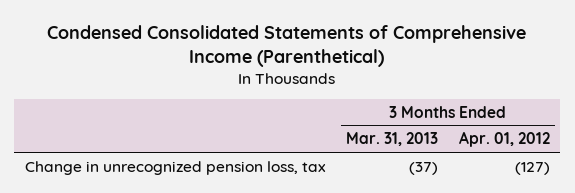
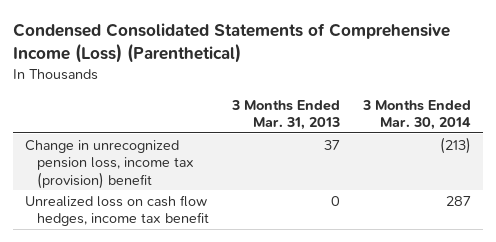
[47,24,527,67] Condensed Consolidated Statements of Comprehensive Income (Parenthetical) -> [13,23,451,64] Condensed Consolidated Statements of Comprehensive Income (Loss) (Parenthetical)
[458,131,550,148] Apr. 01, 2012 -> none
none -> [362,99,472,131] 3 Months Ended Mar. 30, 2014
[24,160,326,175] Change in unrecognized pension loss, tax -> [25,139,194,189] Change in unrecognized pension loss, income tax (provision) benefit
[409,161,439,175] (37) -> [323,139,340,150] 37
none -> [25,194,209,227] Unrealized loss on cash flow hedges, income tax benefit

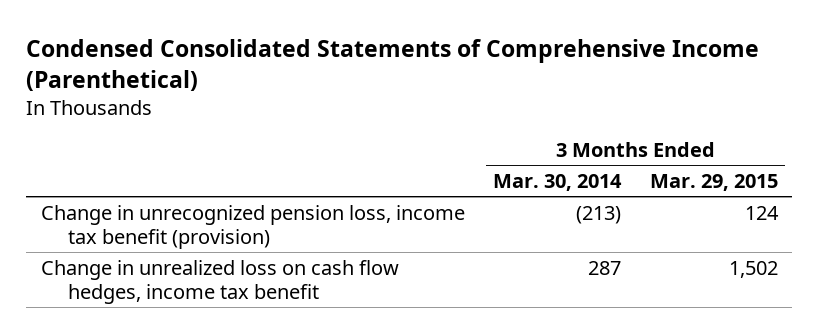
[13,23,451,64] Condensed Consolidated Statements of Comprehensive Income (Loss) (Parenthetical) -> [26,39,760,92] Condensed Consolidated Statements of Comprehensive Income (Parenthetical)
[230,99,340,131] 3 Months Ended Mar. 31, 2013 -> none
none -> [650,174,779,192] Mar. 29, 2015
[25,139,194,189] Change in unrecognized pension loss, income tax (provision) benefit -> [40,204,465,249] Change in unrecognized pension loss, income tax benefit (provision)
[25,194,209,227] Unrealized loss on cash flow hedges, income tax benefit -> [40,259,399,304] Change in unrealized loss on cash flow hedges, income tax benefit

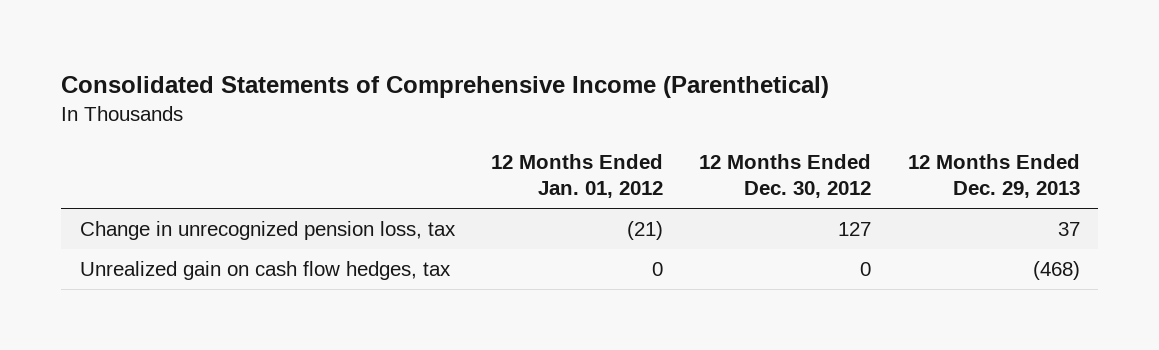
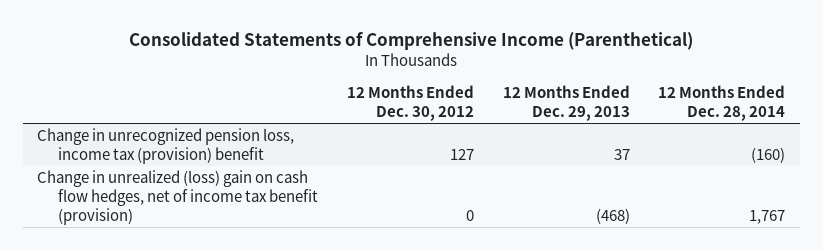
[490,154,663,199] 12 Months Ended Jan. 01, 2012 -> none
none -> [658,85,786,122] 12 Months Ended Dec. 28, 2014
[79,221,456,241] Change in unrecognized pension loss, tax -> [37,127,295,165] Change in unrecognized pension loss, income tax (provision) benefit
[79,261,451,281] Unrealized gain on cash flow hedges, tax -> [37,169,319,226] Change in unrealized (loss) gain on cash flow hedges, net of income tax benefit (provision)

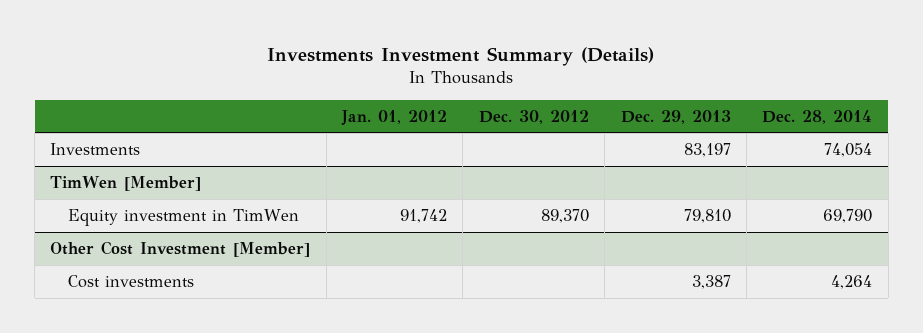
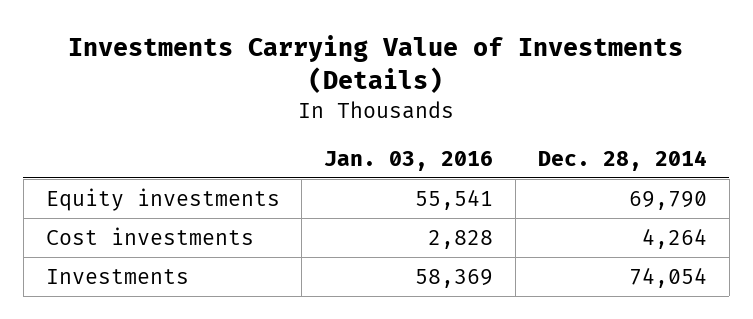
[267,46,655,66] Investments Investment Summary (Details) -> [68,35,684,94] Investments Carrying Value of Investments (Details)
[341,109,448,125] Jan. 01, 2012 -> none
[478,109,589,124] Dec. 30, 2012 -> none
[620,109,731,124] Dec. 29, 2013 -> none
none -> [324,150,494,171] Jan. 03, 2016
[50,176,202,192] TimWen [Member] -> none
[50,241,311,258] Other Cost Investment [Member] -> none
[68,209,300,227] Equity investment in TimWen -> [45,187,280,211] Equity investments
[50,143,141,156] Investments -> [45,268,189,284] Investments

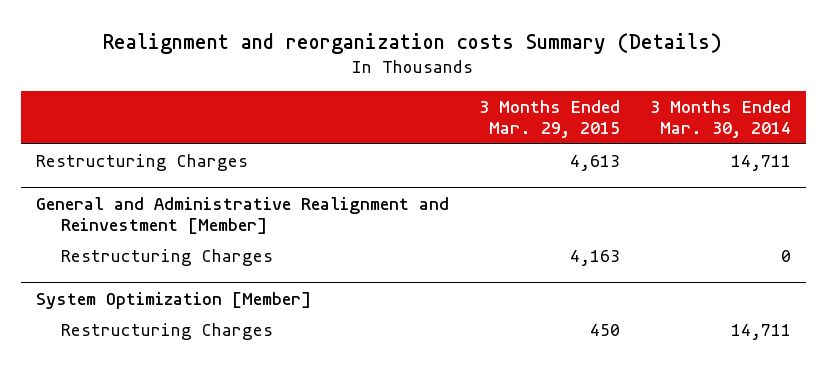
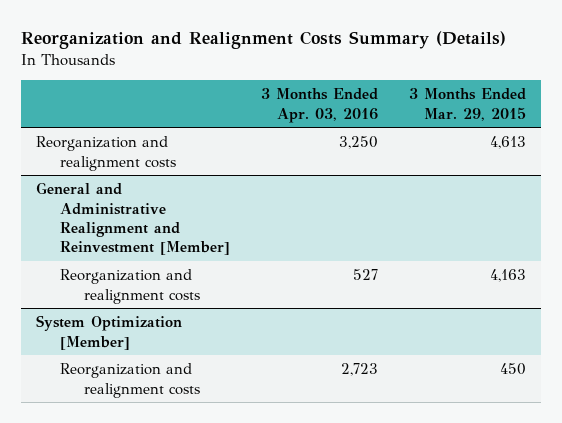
[103,32,723,54] Realignment and reorganization costs Summary (Details) -> [20,31,506,50] Reorganization and Realignment Costs Summary (Details)
[649,100,791,139] 3 Months Ended Mar. 30, 2014 -> none
none -> [261,88,379,123] 3 Months Ended Apr. 03, 2016
[35,154,248,172] Restructuring Charges -> [36,136,177,171] Reorganization and realignment costs
[60,249,273,267] Restructuring Charges -> [60,269,201,304] Reorganization and realignment costs
[60,323,273,341] Restructuring Charges -> [60,363,201,398] Reorganization and realignment costs

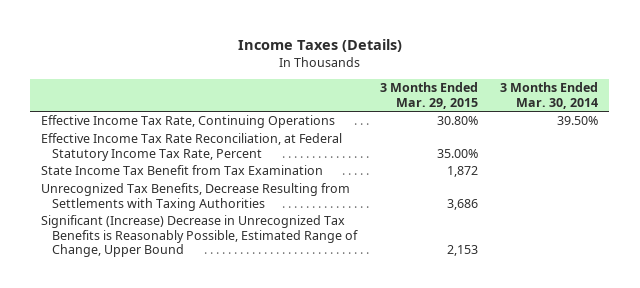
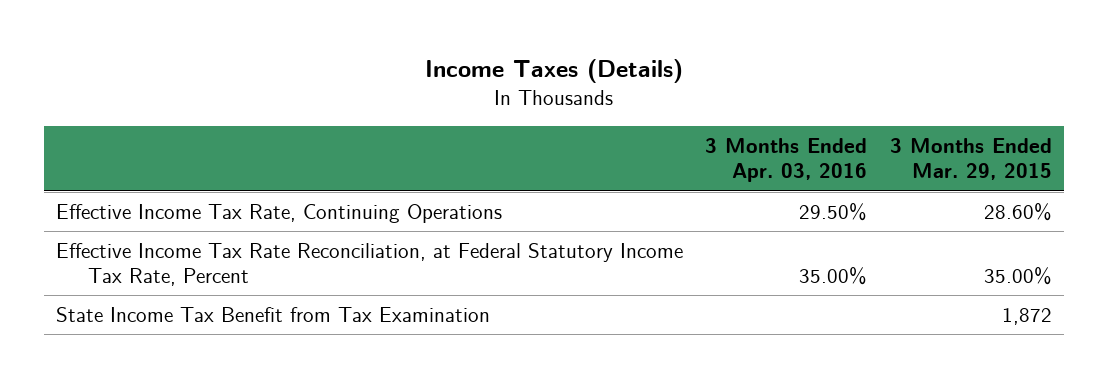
[500,82,599,109] 3 Months Ended Mar. 30, 2014 -> none
none -> [705,138,868,183] 3 Months Ended Apr. 03, 2016
[436,116,478,126] 30.80% -> [984,202,1053,221] 28.60%
[41,183,351,211] Unrecognized Tax Benefits, Decrease Resulting from Settlements with Taxing Authorities -> none
[41,215,359,258] Significant (Increase) Decrease in Unrecognized Tax Benefits is Reasonably Possible, Estimated Range of Change, Upper Bound -> none

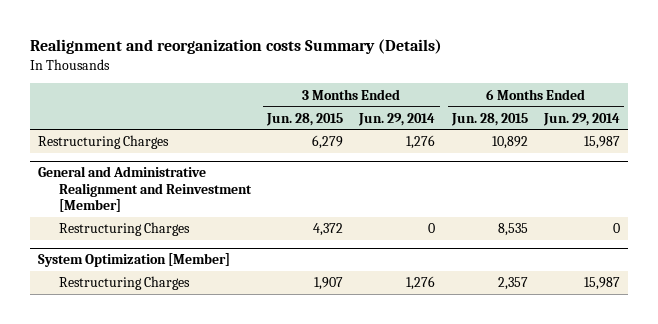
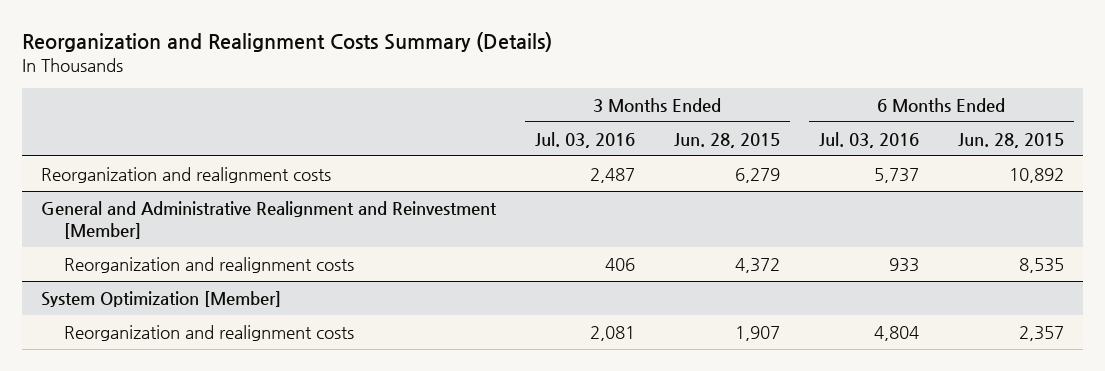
[29,39,442,55] Realignment and reorganization costs Summary (Details) -> [21,32,552,53] Reorganization and Realignment Costs Summary (Details)
[358,112,436,126] Jun. 29, 2014 -> none
[543,112,621,126] Jun. 29, 2014 -> none
none -> [534,131,635,148] Jul. 03, 2016
none -> [818,131,919,148] Jul. 03, 2016
[37,135,169,150] Restructuring Charges -> [40,166,331,183] Reorganization and realignment costs
[58,222,190,237] Restructuring Charges -> [63,256,354,273] Reorganization and realignment costs
[58,276,190,291] Restructuring Charges -> [63,324,354,341] Reorganization and realignment costs

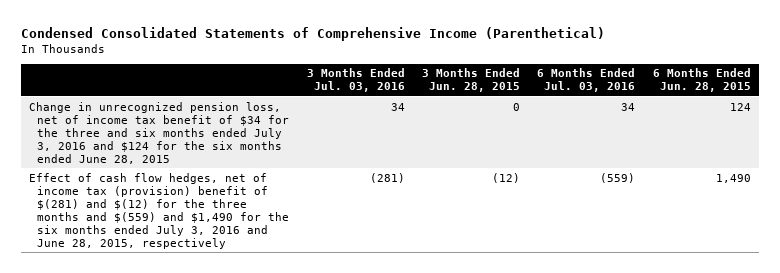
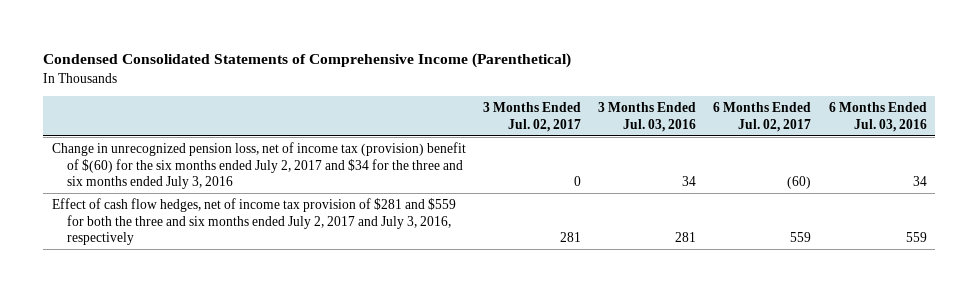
[422,68,521,93] 3 Months Ended Jun. 28, 2015 -> none
[652,68,751,93] 6 Months Ended Jun. 28, 2015 -> none
none -> [482,102,581,132] 3 Months Ended Jul. 02, 2017
none -> [713,102,812,132] 6 Months Ended Jul. 02, 2017
[29,101,290,164] Change in unrecognized pension loss, net of income tax benefit of $34 for the three and six months ended July 3, 2016 and $124 for the six months ended June 28, 2015 -> [51,141,466,190] Change in unrecognized pension loss, net of income tax (provision) benefit of $(60) for the six months ended July 2, 2017 and $34 for the three and six months ended July 3, 2016
[29,172,290,249] Effect of cash flow hedges, net of income tax (provision) benefit of $(281) and $(12) for the three months and $(559) and $1,490 for the six months ended July 3, 2016 and June 28, 2015, respectively -> [51,197,456,246] Effect of cash flow hedges, net of income tax provision of $281 and $559 for both the three and six months ended July 2, 2017 and July 3, 2016, respectively
[369,172,405,183] (281) -> [675,232,697,243] 281
[600,172,636,183] (559) -> [905,232,927,243] 559

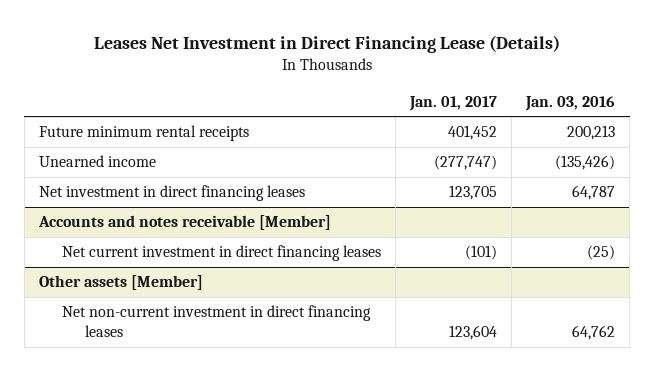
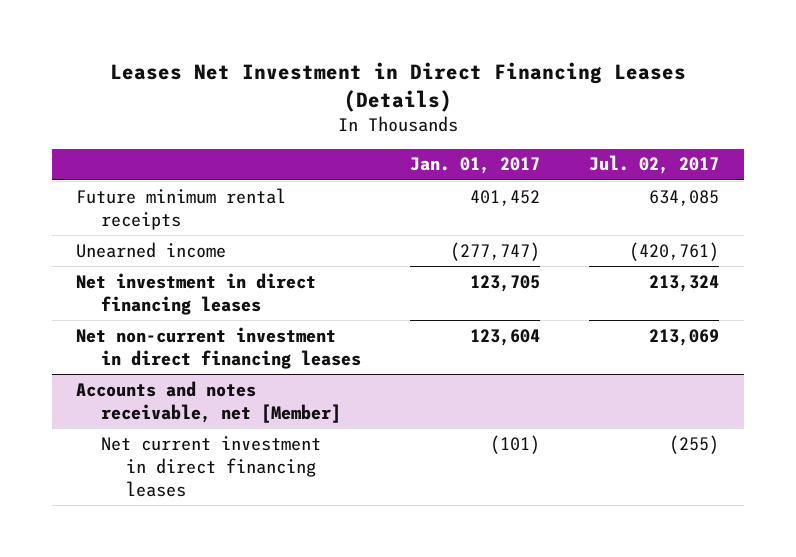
[94,35,561,54] Leases Net Investment in Direct Financing Lease (Details) -> [109,62,686,113] Leases Net Investment in Direct Financing Leases (Details)
[525,95,616,111] Jan. 03, 2016 -> none
none -> [589,155,720,175] Jul. 02, 2017
[37,215,331,231] Accounts and notes receivable [Member] -> none
[62,245,382,262] Net current investment in direct financing leases -> none
[38,275,203,291] Other assets [Member] -> none
none -> [76,380,342,423] Accounts and notes receivable, net [Member]
none -> [101,435,322,497] Net current investment in direct financing leases

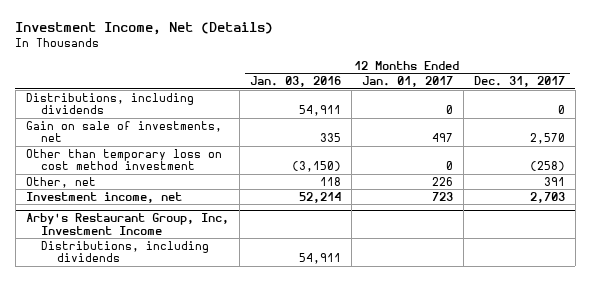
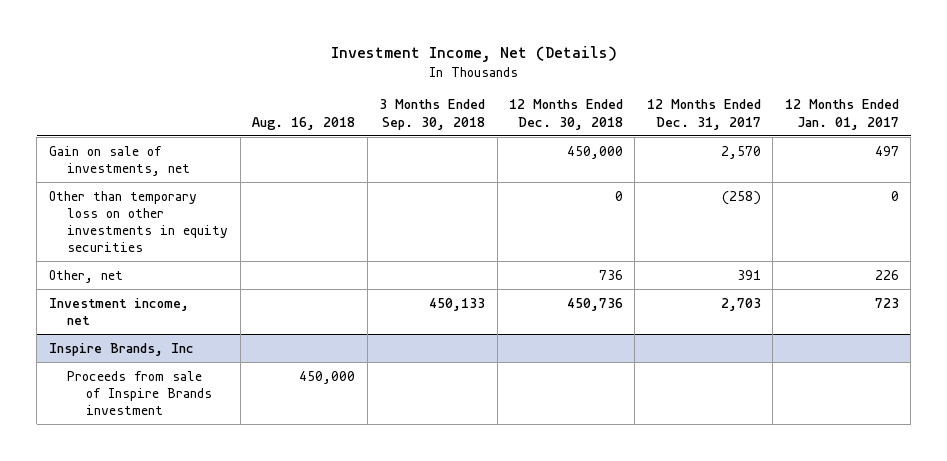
[249,75,341,87] Jan. 03, 2016 -> none
none -> [252,116,356,130] Aug. 16, 2018
none -> [379,99,486,130] 3 Months Ended Sep. 30, 2018
none -> [508,99,623,130] 12 Months Ended Dec. 30, 2018
[25,92,194,115] Distributions, including dividends -> none
[25,148,222,171] Other than temporary loss on cost method investment -> [48,190,229,253] Other than temporary loss on other investments in equity securities
[25,213,229,235] Arby's Restaurant Group, Inc, Investment Income -> none
[41,240,210,263] Distributions, including dividends -> none
none -> [48,342,194,356] Inspire Brands, Inc
none -> [67,370,213,416] Proceeds from sale of Inspire Brands investment

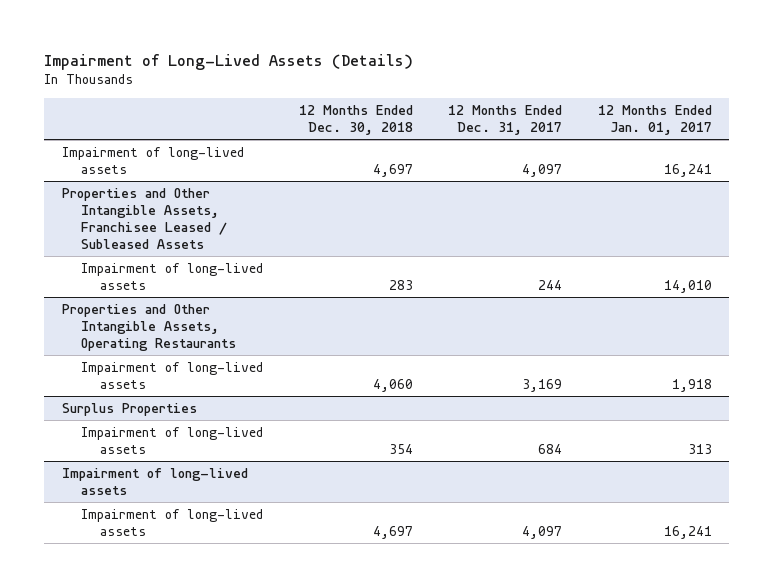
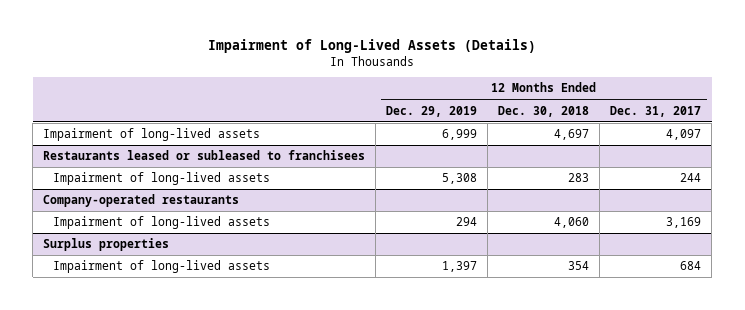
[597,105,712,136] 12 Months Ended Jan. 01, 2017 -> none
none -> [386,105,478,117] Dec. 29, 2019
[62,187,228,249] Properties and Other Intangible Assets, Franchisee Leased / Subleased Assets -> [43,150,366,161] Restaurants leased or subleased to franchisees
[62,303,237,351] Properties and Other Intangible Assets, Operating Restaurants -> [43,194,240,208] Company-operated restaurants
[62,402,198,416] Surplus Properties -> [43,238,170,252] Surplus properties
[62,467,249,495] Impairment of long-lived assets -> none
[81,508,264,536] Impairment of long-lived assets -> none

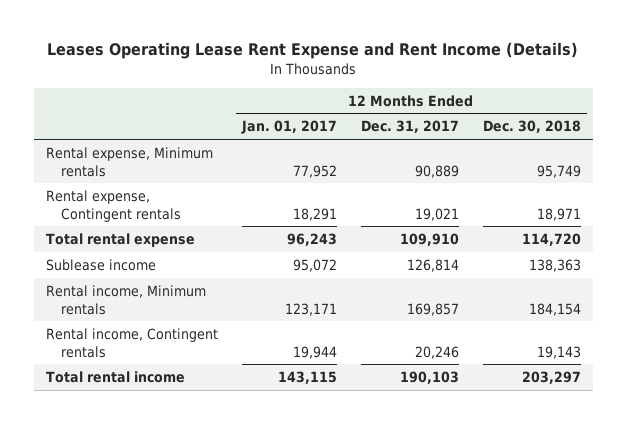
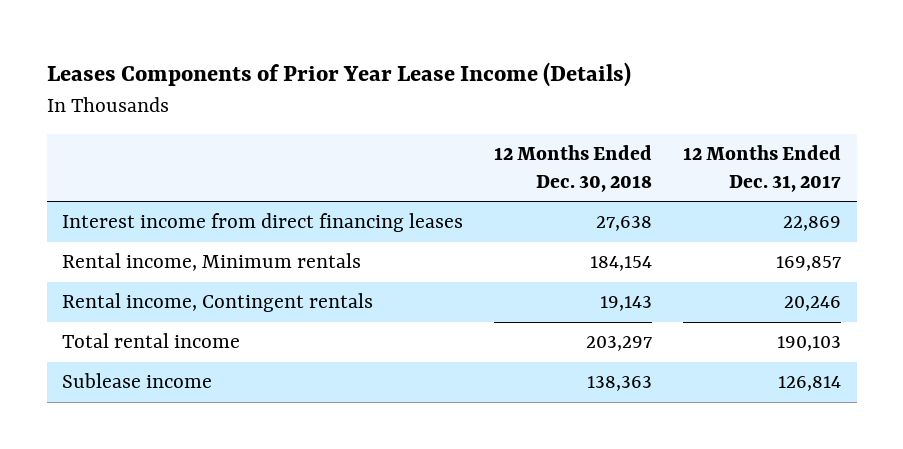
[47,42,579,60] Leases Operating Lease Rent Expense and Rent Income (Details) -> [46,62,631,88] Leases Components of Prior Year Lease Income (Details)
[240,120,337,135] Jan. 01, 2017 -> none
[45,146,213,177] Rental expense, Minimum rentals -> none
[45,189,181,222] Rental expense, Contingent rentals -> none
[45,232,195,247] Total rental expense -> none
none -> [62,213,464,233] Interest income from direct financing leases
[45,258,156,271] Sublease income -> [62,373,213,389] Sublease income

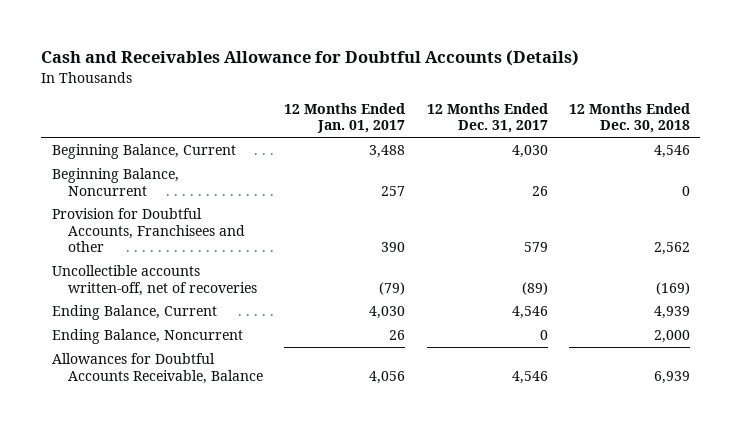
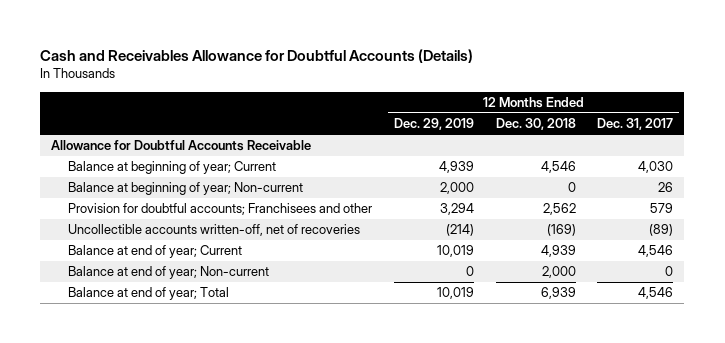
[284,102,406,134] 12 Months Ended Jan. 01, 2017 -> none
none -> [393,118,474,131] Dec. 29, 2019
none -> [51,140,312,152] Allowance for Doubtful Accounts Receivable
[51,143,236,159] Beginning Balance, Current -> [67,161,276,175] Balance at beginning of year; Current
[51,167,179,196] Beginning Balance, Noncurrent -> [67,182,303,196] Balance at beginning of year; Non-current
[51,207,246,253] Provision for Doubtful Accounts, Franchisees and other -> [67,203,372,216] Provision for doubtful accounts; Franchisees and other
[51,304,217,320] Ending Balance, Current -> [67,245,242,259] Balance at end of year; Current
[51,328,243,344] Ending Balance, Noncurrent -> [67,266,269,280] Balance at end of year; Non-current
[51,352,264,384] Allowances for Doubtful Accounts Receivable, Balance -> [67,287,229,301] Balance at end of year; Total

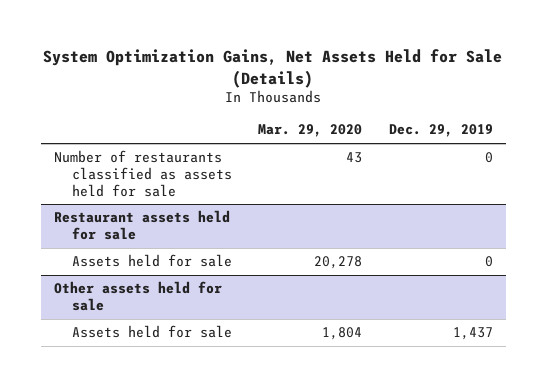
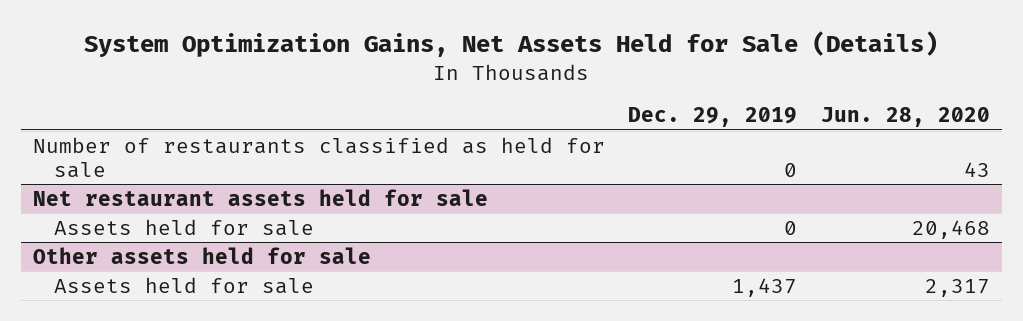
[258,124,363,138] Mar. 29, 2020 -> none
none -> [821,106,991,127] Jun. 28, 2020
[53,150,232,197] Number of restaurants classified as assets held for sale -> [32,136,605,178] Number of restaurants classified as held for sale
[53,210,230,241] Restaurant assets held for sale -> [32,188,488,206] Net restaurant assets held for sale

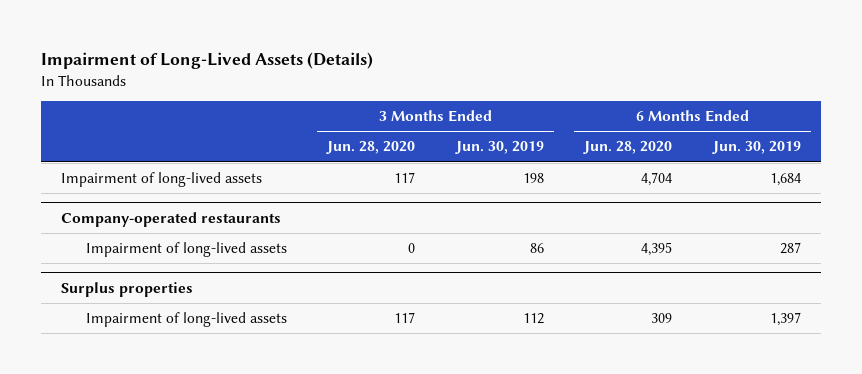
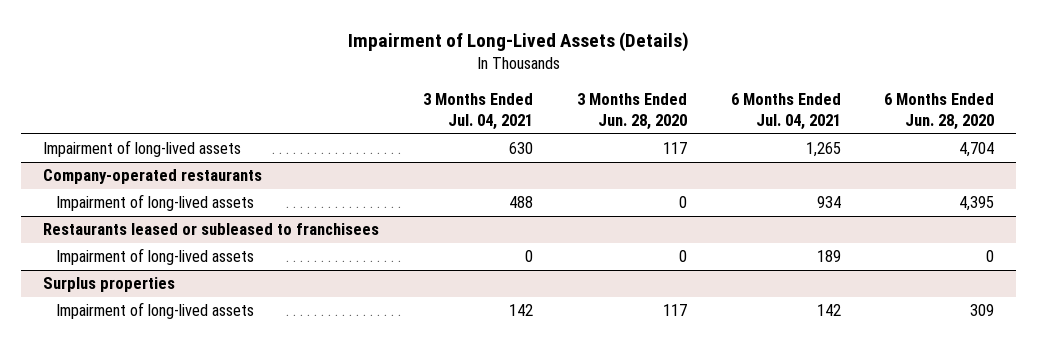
[454,141,544,155] Jun. 30, 2019 -> none
[712,141,802,155] Jun. 30, 2019 -> none
none -> [422,93,533,130] 3 Months Ended Jul. 04, 2021
none -> [730,93,841,130] 6 Months Ended Jul. 04, 2021
none -> [42,223,379,236] Restaurants leased or subleased to franchisees
none -> [55,248,254,266] Impairment of long-lived assets

